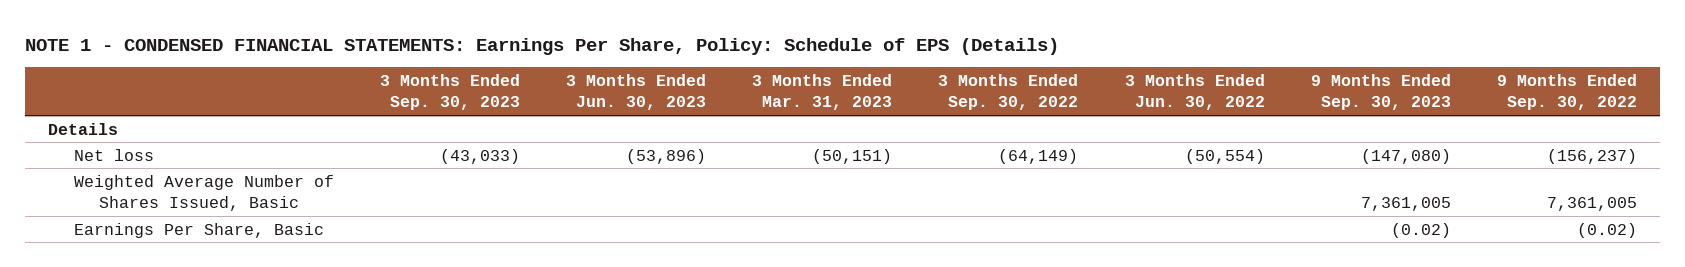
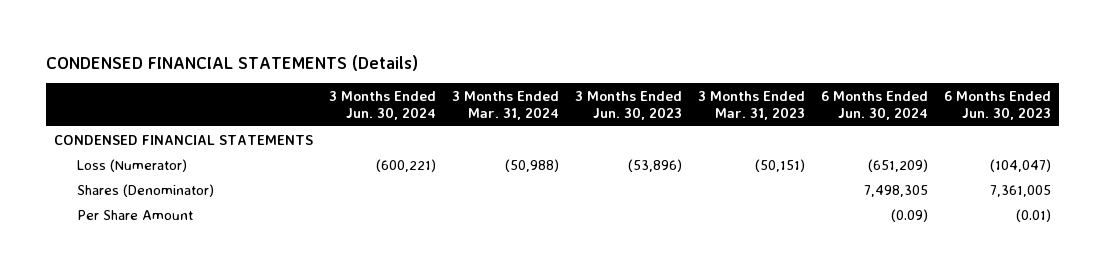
[24,37,1059,55] NOTE 1 - CONDENSED FINANCIAL STATEMENTS: Earnings Per Share, Policy: Schedule of EPS (Details) -> [45,54,418,71] CONDENSED FINANCIAL STATEMENTS (Details)
[379,73,520,111] 3 Months Ended Sep. 30, 2023 -> none
[938,73,1079,111] 3 Months Ended Sep. 30, 2022 -> none
[1124,73,1265,111] 3 Months Ended Jun. 30, 2022 -> none
[1310,73,1451,111] 9 Months Ended Sep. 30, 2023 -> none
[1496,73,1637,111] 9 Months Ended Sep. 30, 2022 -> none
none -> [328,90,436,120] 3 Months Ended Jun. 30, 2024
none -> [451,90,559,120] 3 Months Ended Mar. 31, 2024
none -> [820,90,928,120] 6 Months Ended Jun. 30, 2024
none -> [943,90,1051,120] 6 Months Ended Jun. 30, 2023
[47,122,118,135] Details -> none
none -> [53,134,313,145] CONDENSED FINANCIAL STATEMENTS
[73,148,154,161] Net loss -> [76,158,187,172] Loss (Numerator)
[73,174,334,212] Weighted Average Number of Shares Issued, Basic -> [76,183,214,197] Shares (Denominator)
[73,222,324,238] Earnings Per Share, Basic -> [76,209,193,220] Per Share Amount

